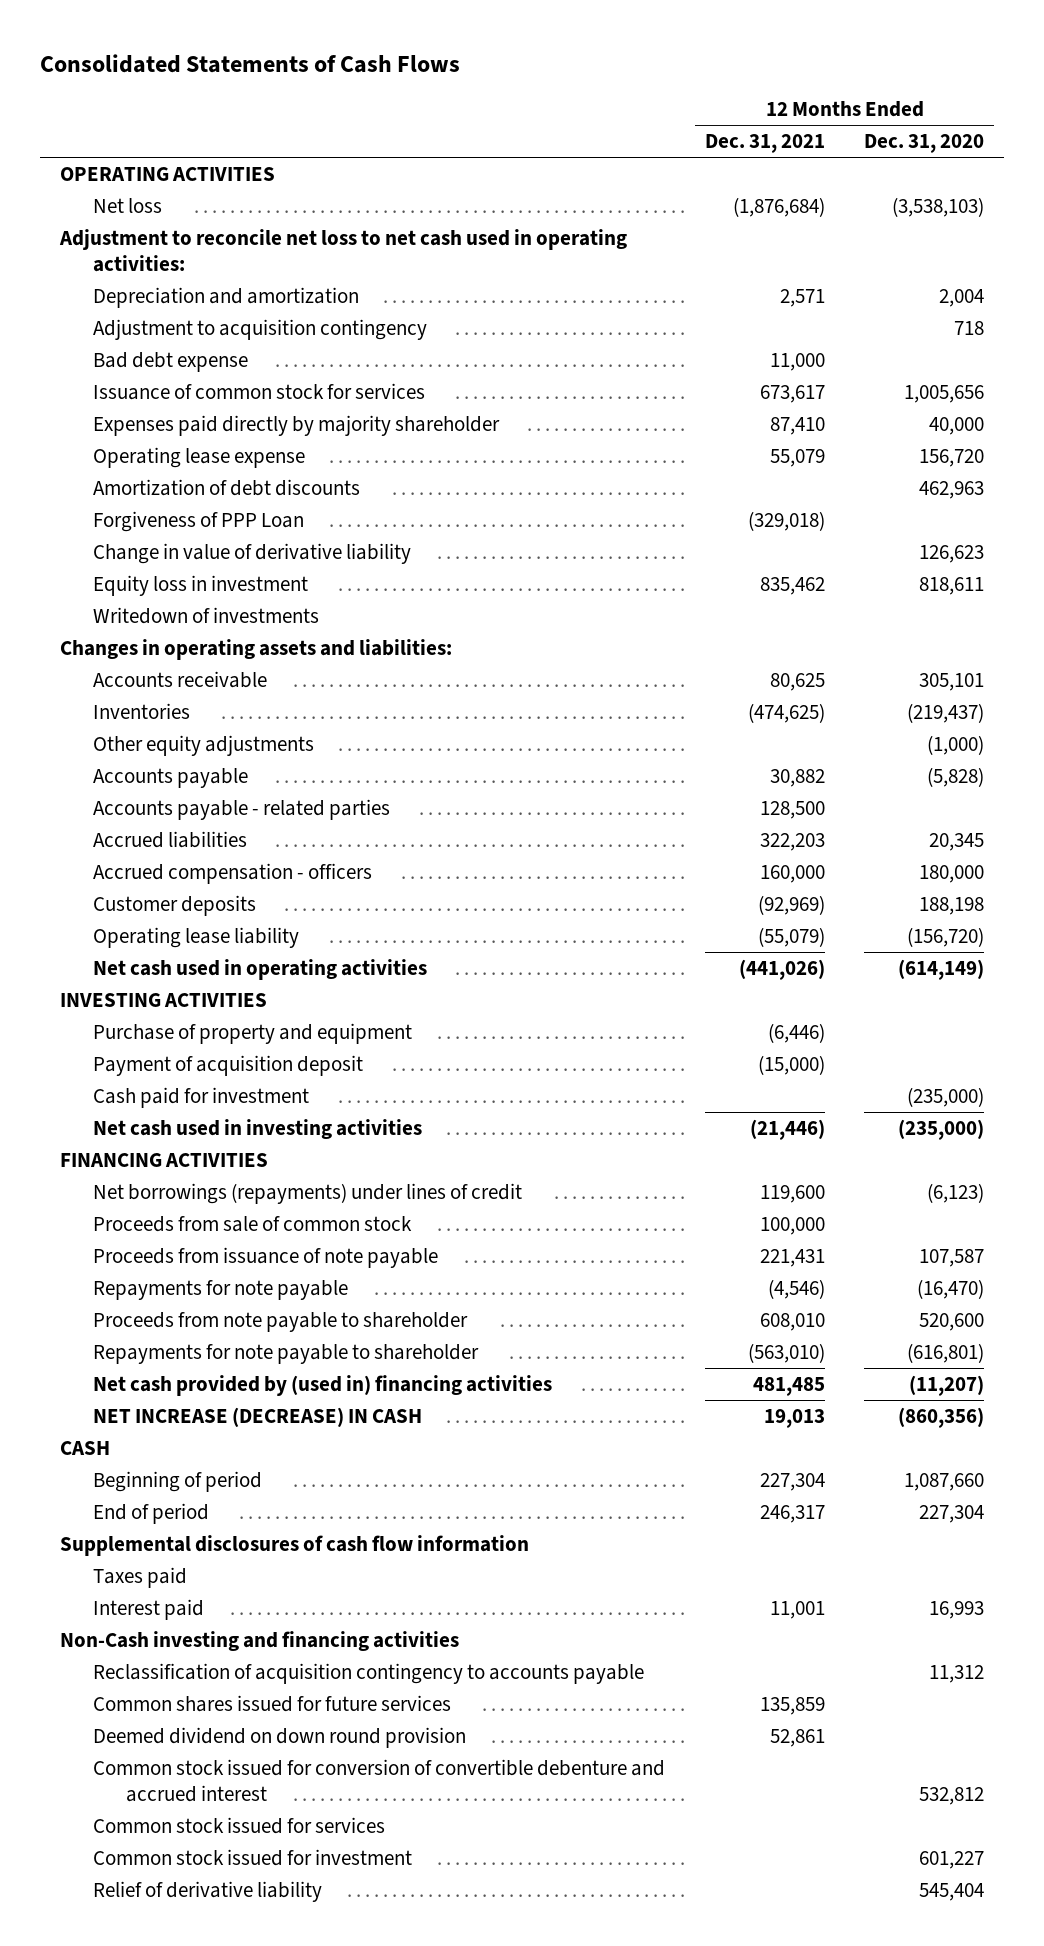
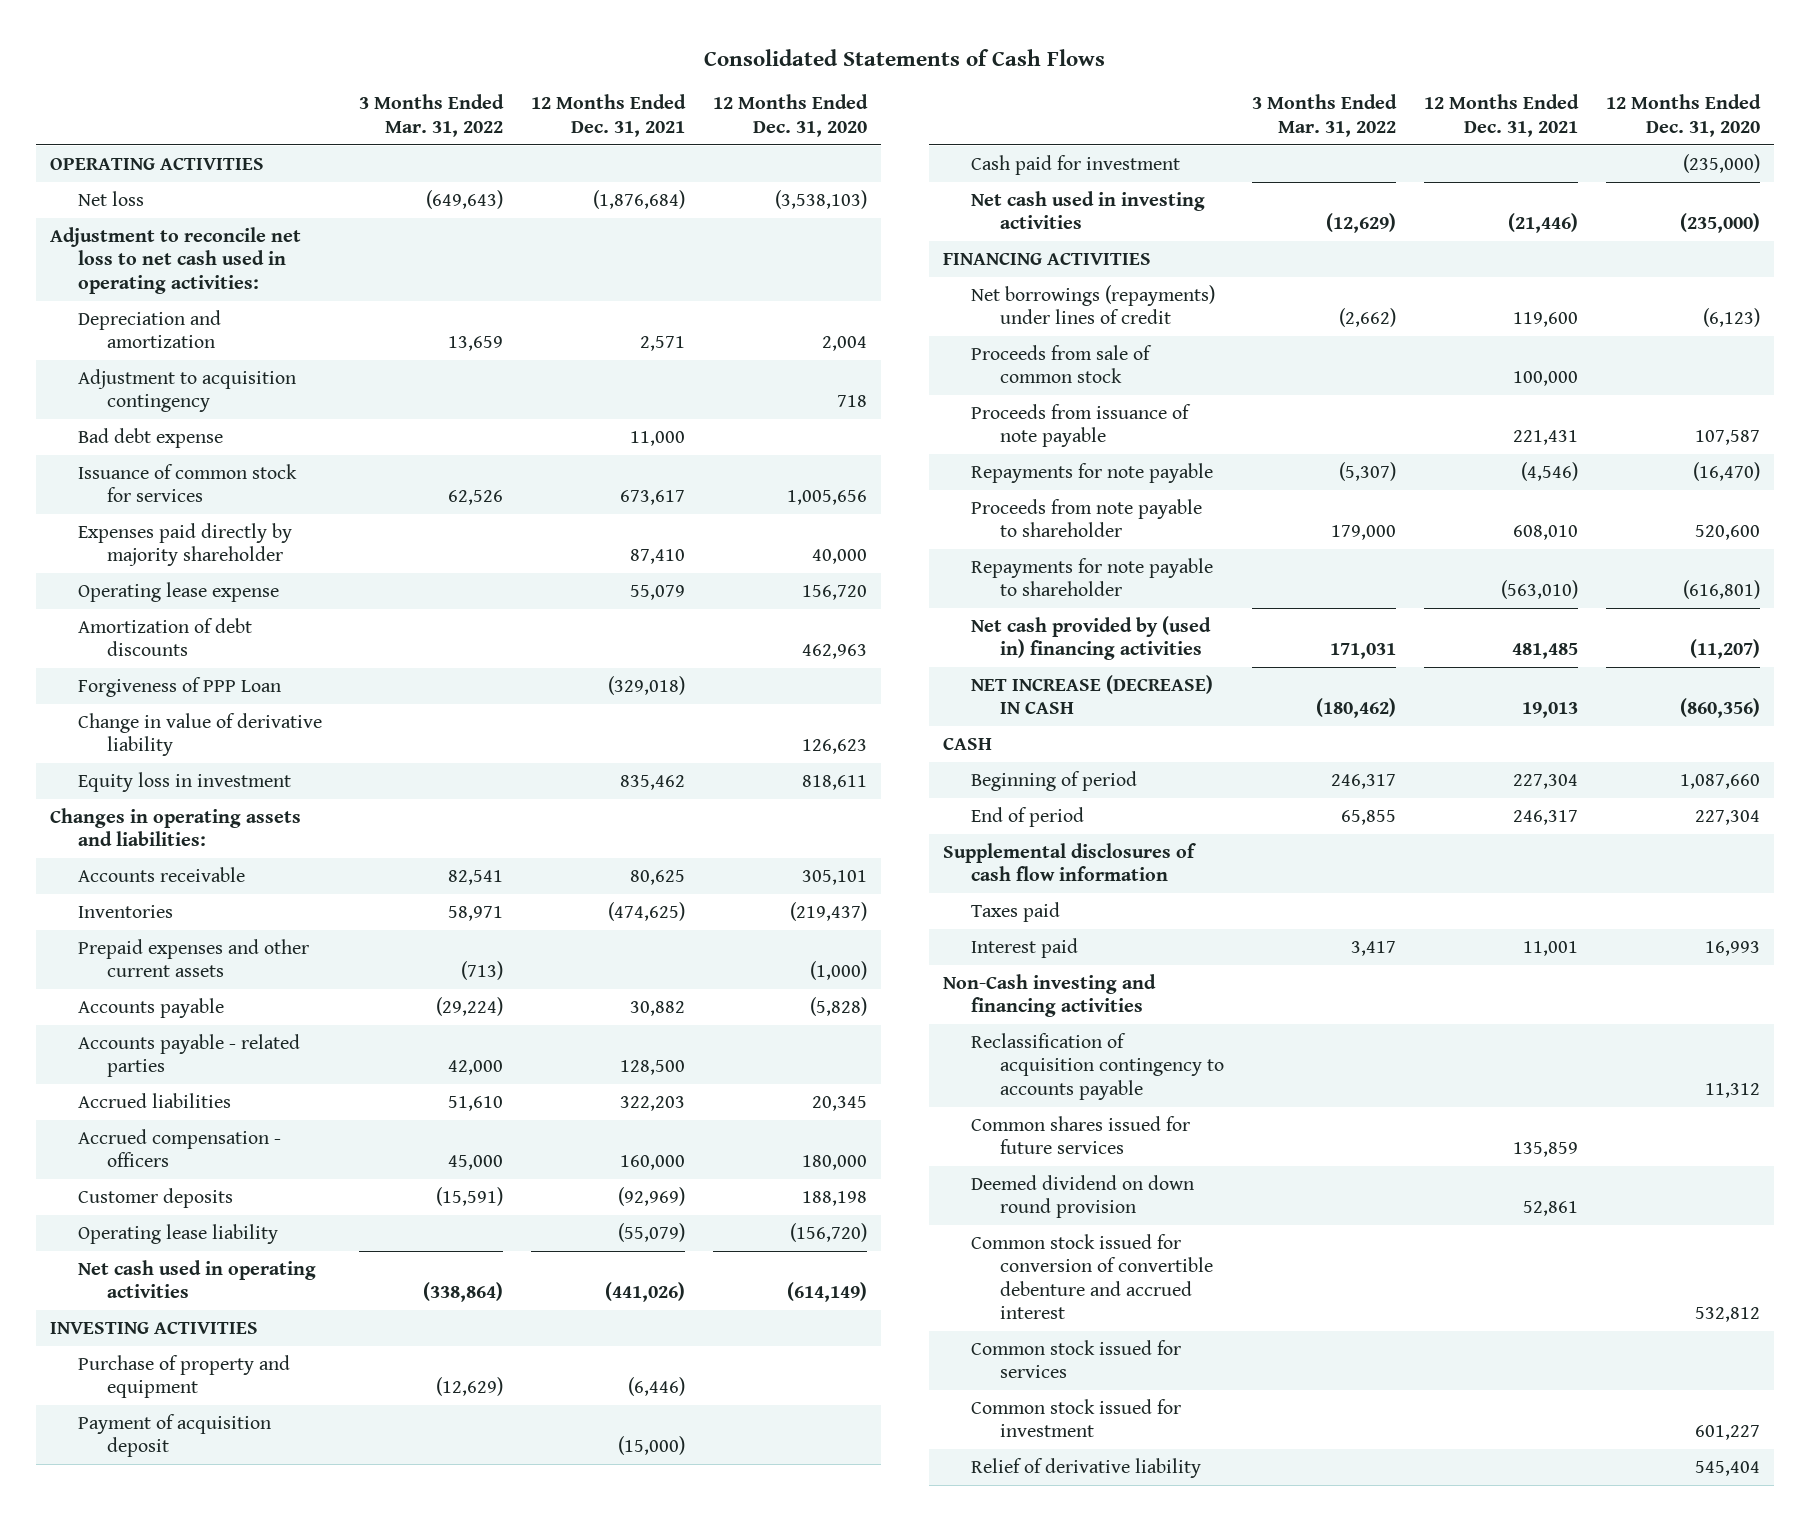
none -> [358,94,504,137] 3 Months Ended Mar. 31, 2022
[92,606,319,624] Writedown of investments -> none
[92,734,314,756] Other equity adjustments -> [78,938,310,978] Prepaid expenses and other current assets

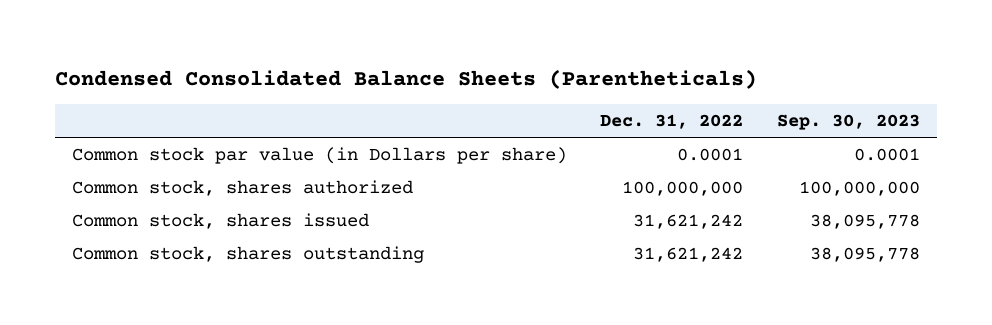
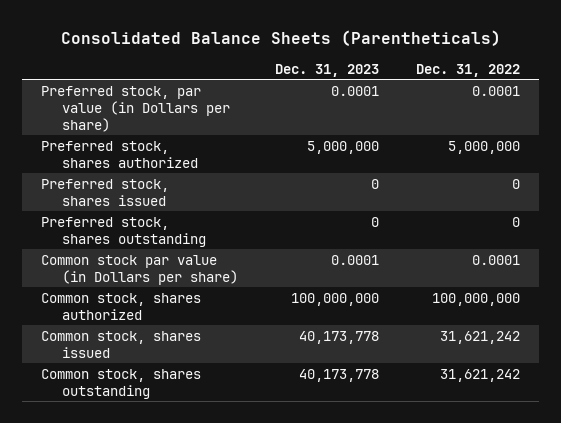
[54,68,757,89] Condensed Consolidated Balance Sheets (Parentheticals) -> [60,30,501,47] Consolidated Balance Sheets (Parentheticals)
[777,114,921,131] Sep. 30, 2023 -> none
none -> [275,63,380,77] Dec. 31, 2023
none -> [40,85,230,132] Preferred stock, par value (in Dollars per share)
none -> [40,140,198,168] Preferred stock, shares authorized
none -> [40,178,169,206] Preferred stock, shares issued
none -> [40,216,206,247] Preferred stock, shares outstanding

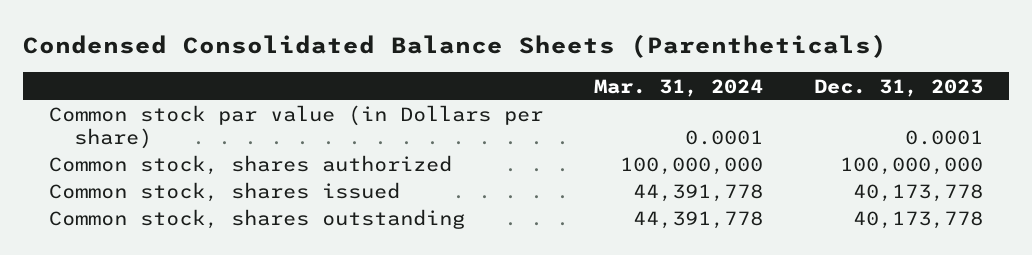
[60,30,501,47] Consolidated Balance Sheets (Parentheticals) -> [23,34,888,59] Condensed Consolidated Balance Sheets (Parentheticals)
[416,63,521,77] Dec. 31, 2022 -> none
none -> [594,78,764,97] Mar. 31, 2024
[40,85,230,132] Preferred stock, par value (in Dollars per share) -> none
[40,140,198,168] Preferred stock, shares authorized -> none
[40,178,169,206] Preferred stock, shares issued -> none
[40,216,206,247] Preferred stock, shares outstanding -> none

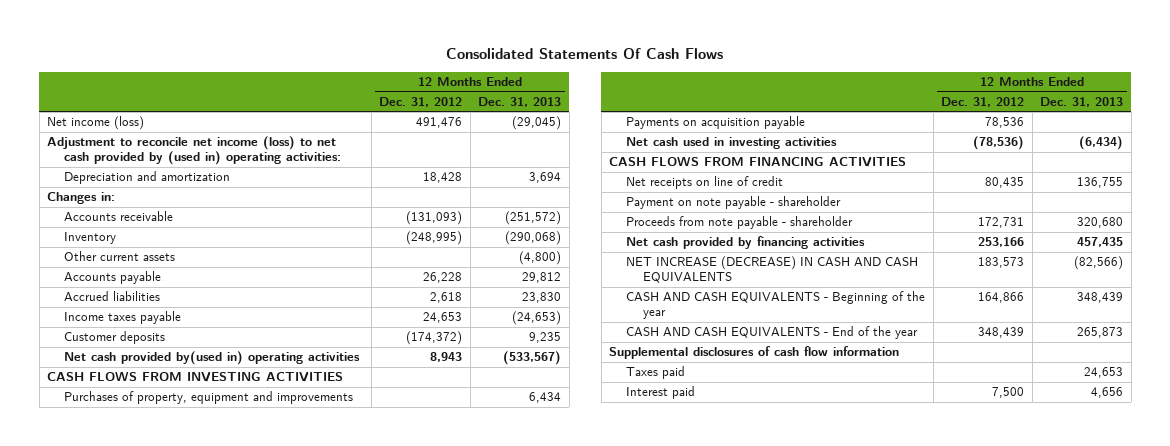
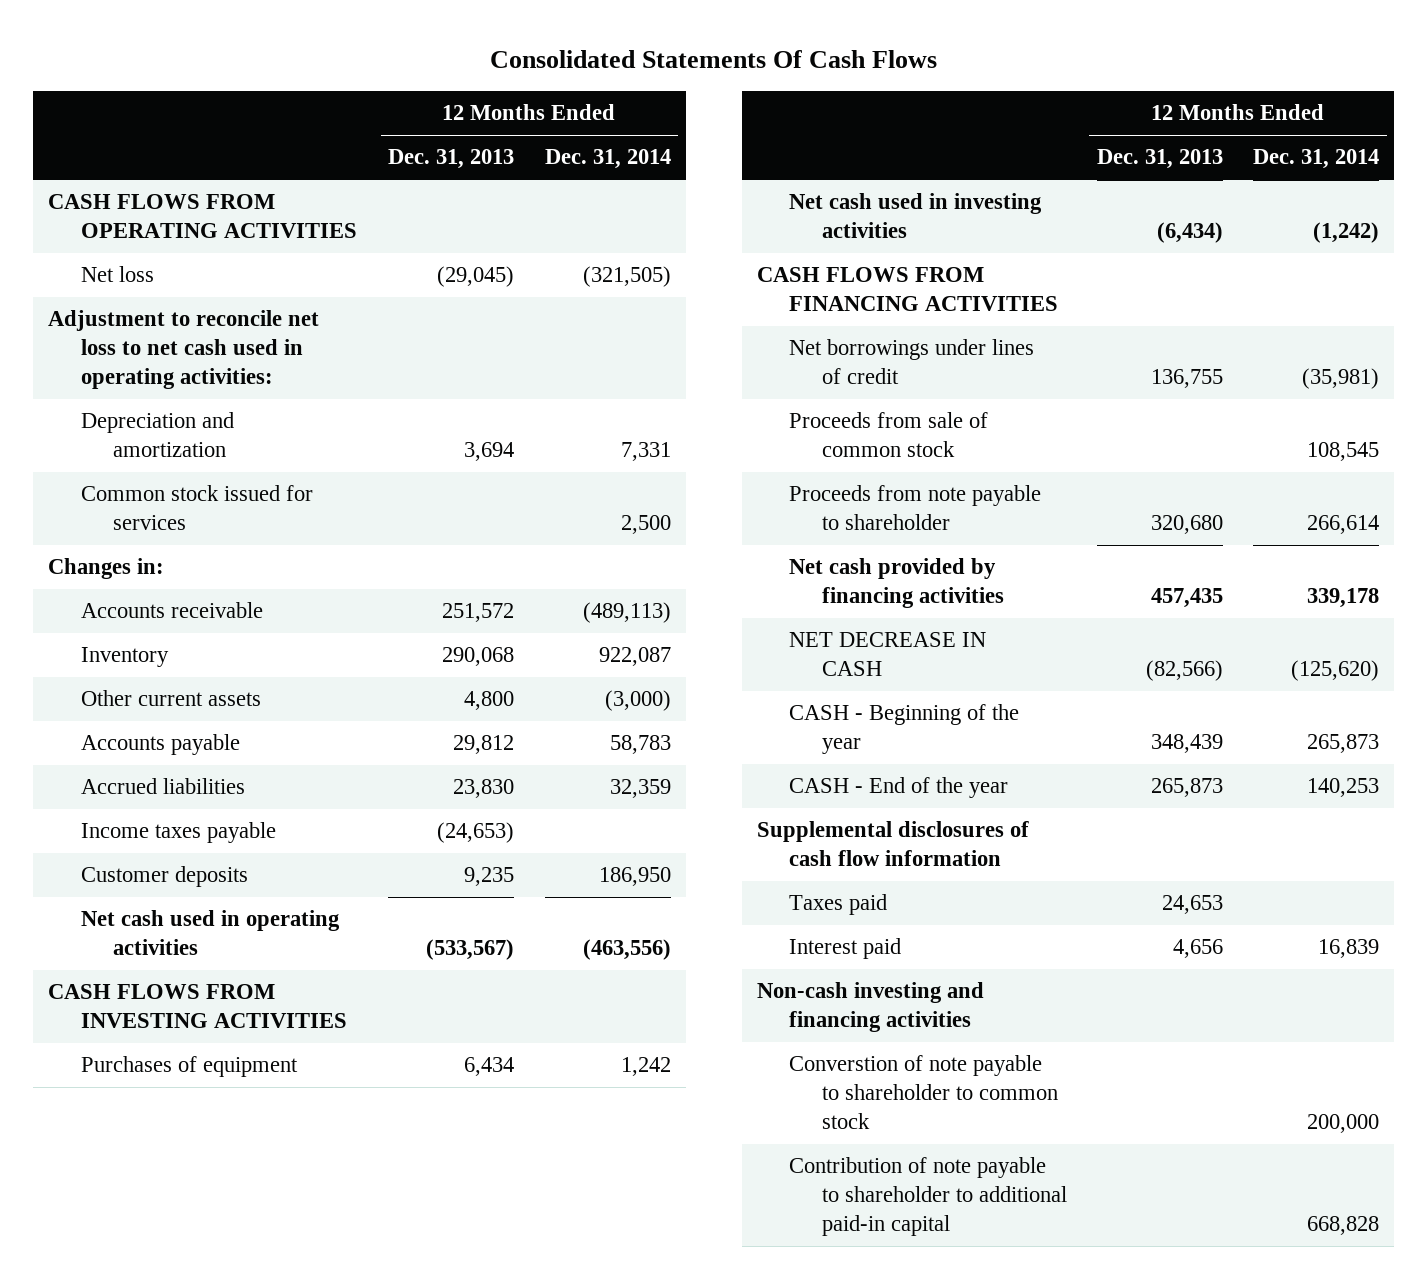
[379,97,463,108] Dec. 31, 2012 -> none
none -> [544,149,671,170] Dec. 31, 2014
none -> [48,194,357,239] CASH FLOWS FROM OPERATING ACTIVITIES
[47,116,145,131] Net income (loss) -> [80,266,154,283] Net loss
[47,136,342,166] Adjustment to reconcile net income (loss) to net cash provided by (used in) operating activities: -> [48,310,320,389] Adjustment to reconcile net loss to net cash used in operating activities:
none -> [80,485,313,531] Common stock issued for services
[505,211,562,226] (251,572) -> [442,603,515,623] 251,572
[505,231,562,246] (290,068) -> [442,647,515,667] 290,068
[519,251,562,266] (4,800) -> [464,691,515,711] 4,800
[64,351,361,366] Net cash provided by(used in) operating activities -> [80,910,340,956] Net cash used in operating activities
[625,116,805,130] Payments on acquisition payable -> none
[64,391,354,405] Purchases of property, equipment and improvements -> [80,1056,298,1078] Purchases of equipment
[625,196,841,210] Payment on note payable - shareholder -> none
[625,176,783,190] Net receipts on line of credit -> [789,339,1035,385] Net borrowings under lines of credit
none -> [789,412,989,458] Proceeds from sale of common stock
[625,216,853,230] Proceeds from note payable - shareholder -> [789,485,1042,531] Proceeds from note payable to shareholder
[625,256,918,284] NET INCREASE (DECREASE) IN CASH AND CASH EQUIVALENTS -> [789,632,987,677] NET DECREASE IN CASH
[625,291,925,320] CASH AND CASH EQUIVALENTS - Beginning of the year -> [789,704,1020,755] CASH - Beginning of the year
[625,326,918,340] CASH AND CASH EQUIVALENTS - End of the year -> [789,777,1009,799] CASH - End of the year
none -> [757,982,985,1033] Non-cash investing and financing activities
none -> [789,1055,1058,1129] Converstion of note payable to shareholder to common stock
none -> [789,1157,1067,1236] Contribution of note payable to shareholder to additional paid-in capital

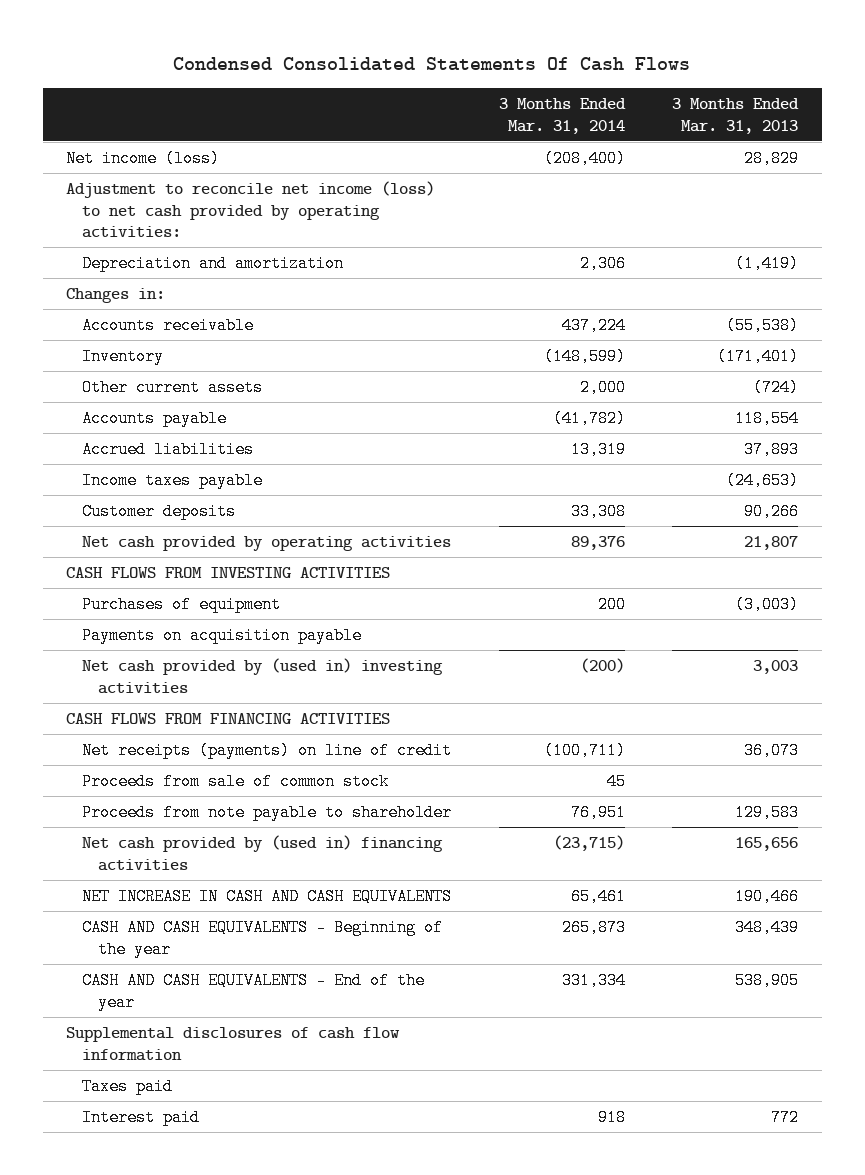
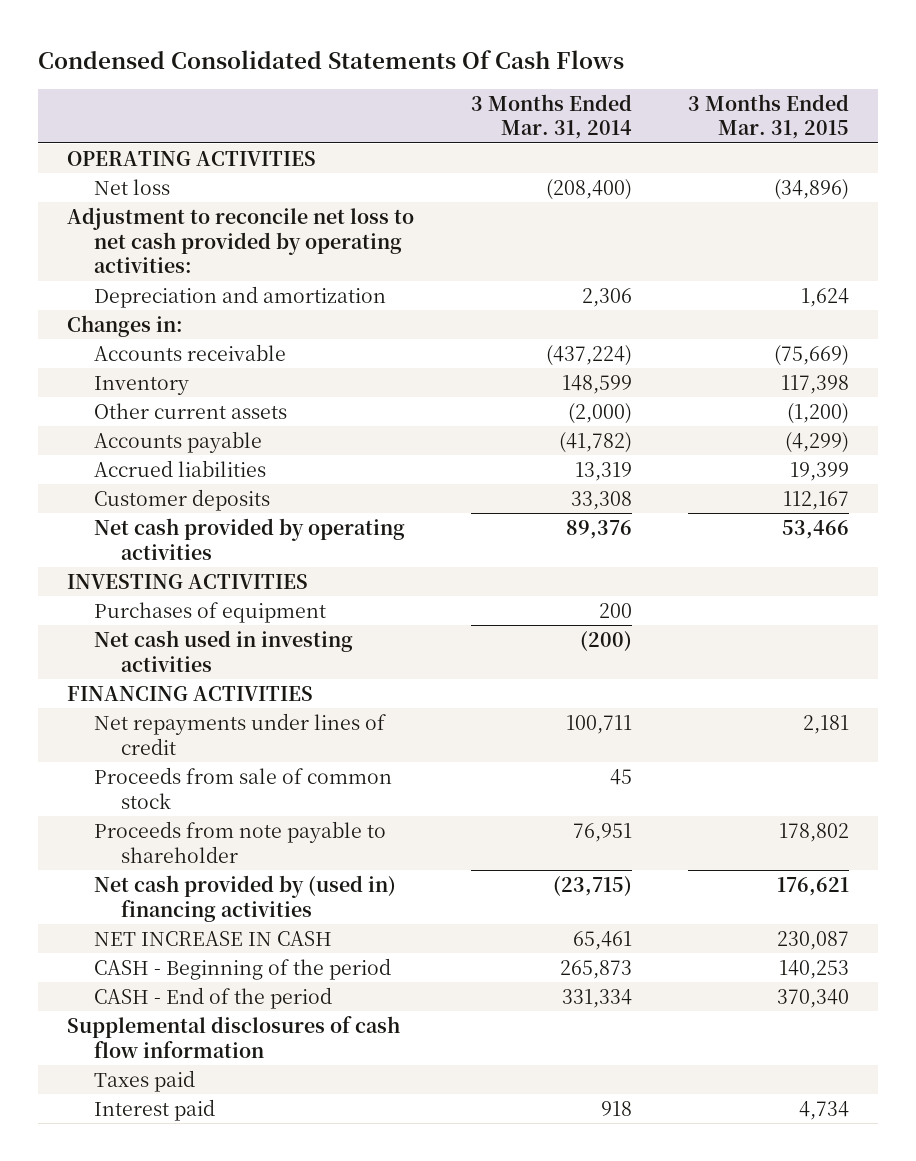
[672,98,800,134] 3 Months Ended Mar. 31, 2013 -> none
none -> [688,93,850,140] 3 Months Ended Mar. 31, 2015
none -> [66,150,316,166] OPERATING ACTIVITIES
[66,150,221,168] Net income (loss) -> [93,178,170,195] Net loss
[66,181,436,239] Adjustment to reconcile net income (loss) to net cash provided by operating activities: -> [66,206,414,274] Adjustment to reconcile net loss to net cash provided by operating activities:
[561,317,626,335] 437,224 -> [545,344,632,366] (437,224)
[543,348,626,366] (148,599) -> [561,374,632,394] 148,599
[579,379,626,397] 2,000 -> [567,402,632,424] (2,000)
[82,472,264,490] Income taxes payable -> none
[66,567,391,579] CASH FLOWS FROM INVESTING ACTIVITIES -> [66,573,308,589] INVESTING ACTIVITIES
[82,627,363,645] Payments on acquisition payable -> none
[82,742,453,760] Net receipts (payments) on line of credit -> none
[82,658,444,694] Net cash provided by (used in) investing activities -> [93,629,353,672] Net cash used in investing activities
[66,713,391,725] CASH FLOWS FROM FINANCING ACTIVITIES -> [66,685,313,701] FINANCING ACTIVITIES
none -> [93,712,386,755] Net repayments under lines of credit
[82,888,453,906] NET INCREASE IN CASH AND CASH EQUIVALENTS -> [93,930,332,946] NET INCREASE IN CASH
[82,919,444,958] CASH AND CASH EQUIVALENTS - Beginning of the year -> [93,957,391,980] CASH - Beginning of the period
[82,972,426,1011] CASH AND CASH EQUIVALENTS - End of the year -> [93,986,332,1009] CASH - End of the period

